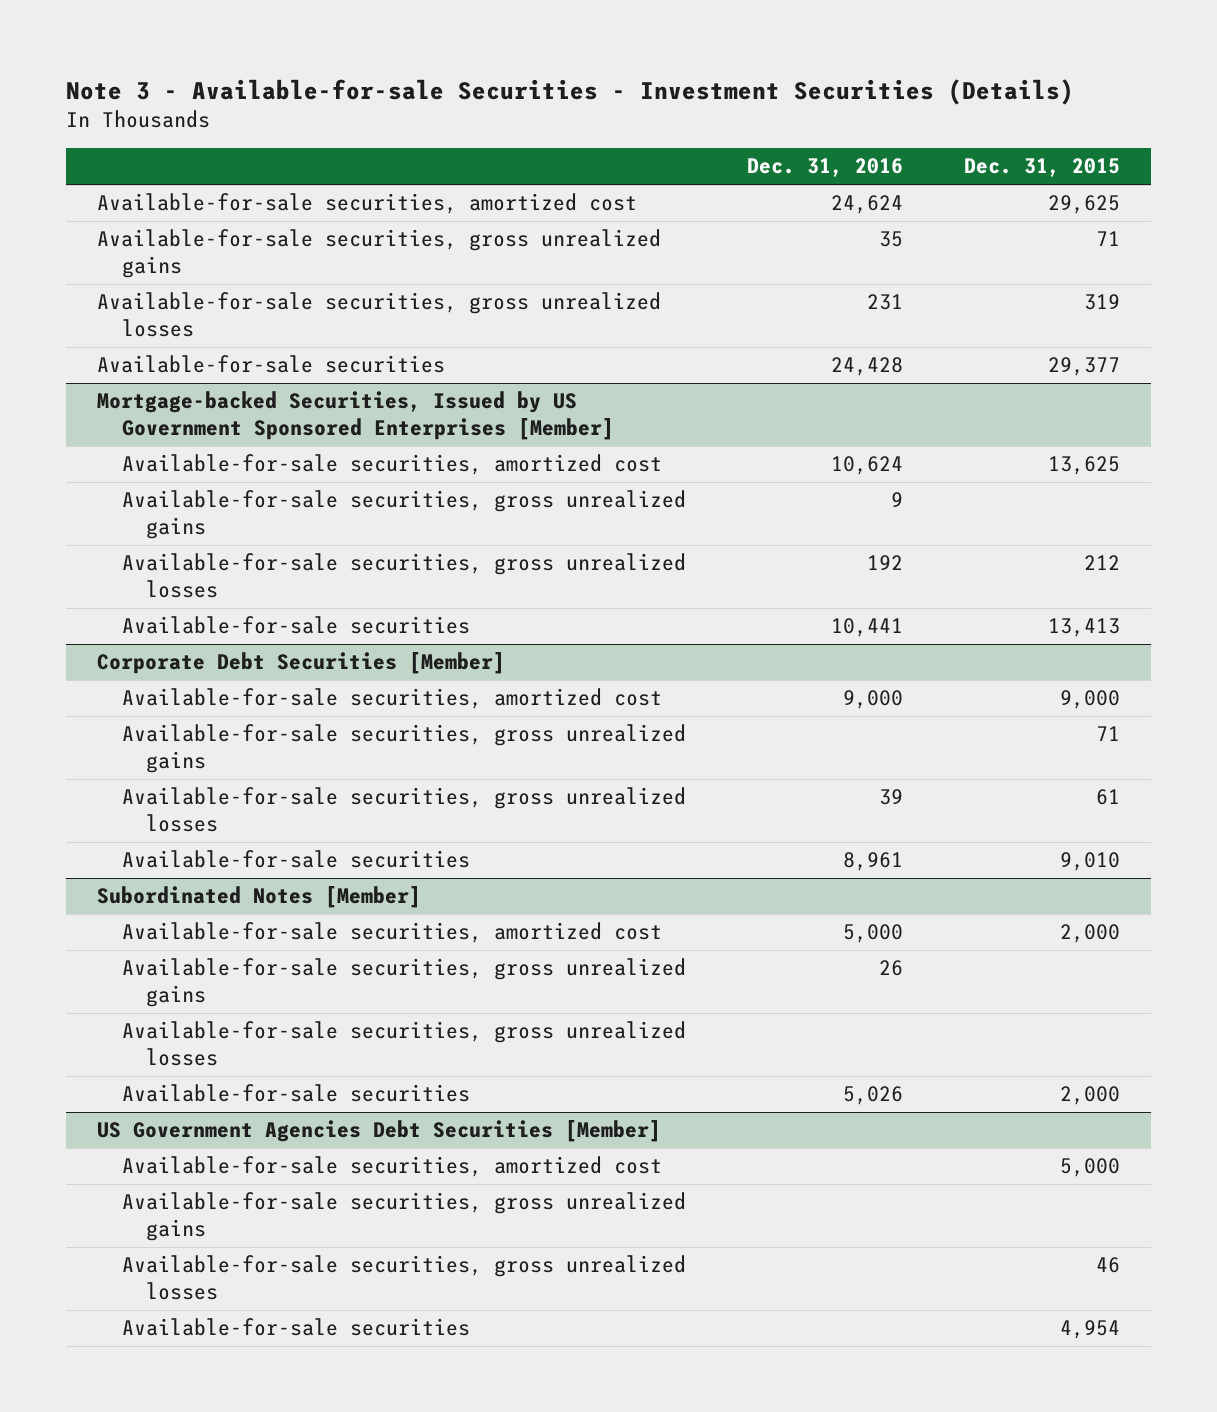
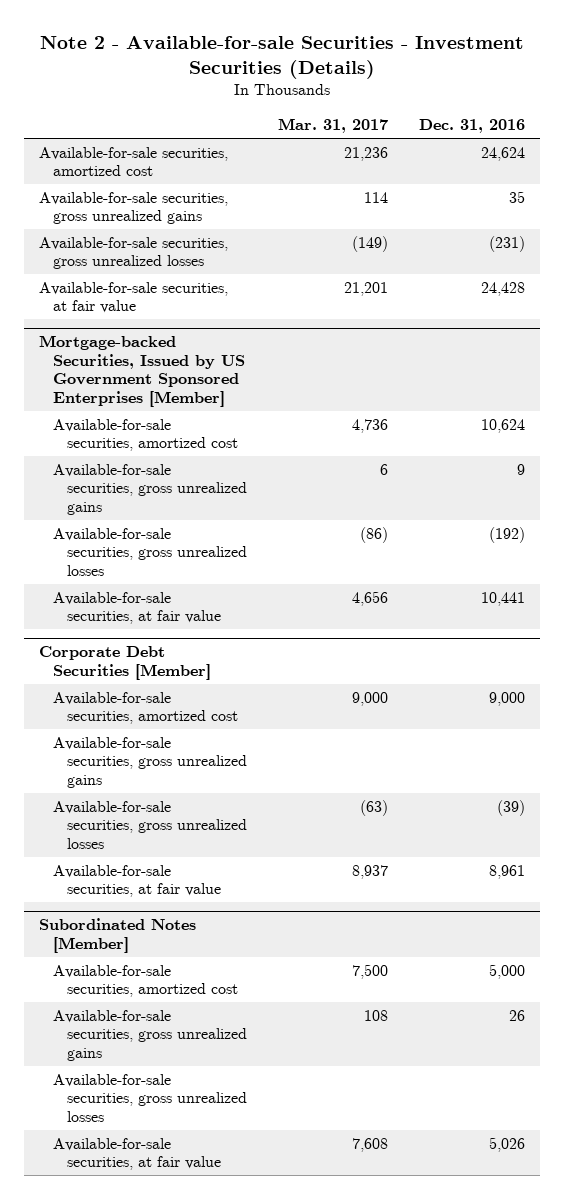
[66,78,1075,105] Note 3 - Available-for-sale Securities - Investment Securities (Details) -> [40,35,525,79] Note 2 - Available-for-sale Securities - Investment Securities (Details)
[963,158,1120,178] Dec. 31, 2015 -> none
none -> [278,118,389,134] Mar. 31, 2017
[866,294,903,311] 231 -> [488,235,525,252] (231)
[97,355,446,374] Available-for-sale securities -> [39,281,229,314] Available-for-sale securities, at fair value
[866,555,903,571] 192 -> [488,526,525,543] (192)
[121,616,470,635] Available-for-sale securities -> [53,591,222,625] Available-for-sale securities, at fair value
[878,789,903,806] 39 -> [496,799,525,816] (39)
[121,850,470,869] Available-for-sale securities -> [53,864,222,898] Available-for-sale securities, at fair value
[97,1120,662,1143] US Government Agencies Debt Securities [Member] -> none
[121,1156,662,1178] Available-for-sale securities, amortized cost -> none
[121,1192,686,1241] Available-for-sale securities, gross unrealized gains -> none
[121,1255,686,1300] Available-for-sale securities, gross unrealized losses -> none
[121,1318,470,1337] Available-for-sale securities -> none
[121,1084,470,1103] Available-for-sale securities -> [53,1137,222,1171] Available-for-sale securities, at fair value

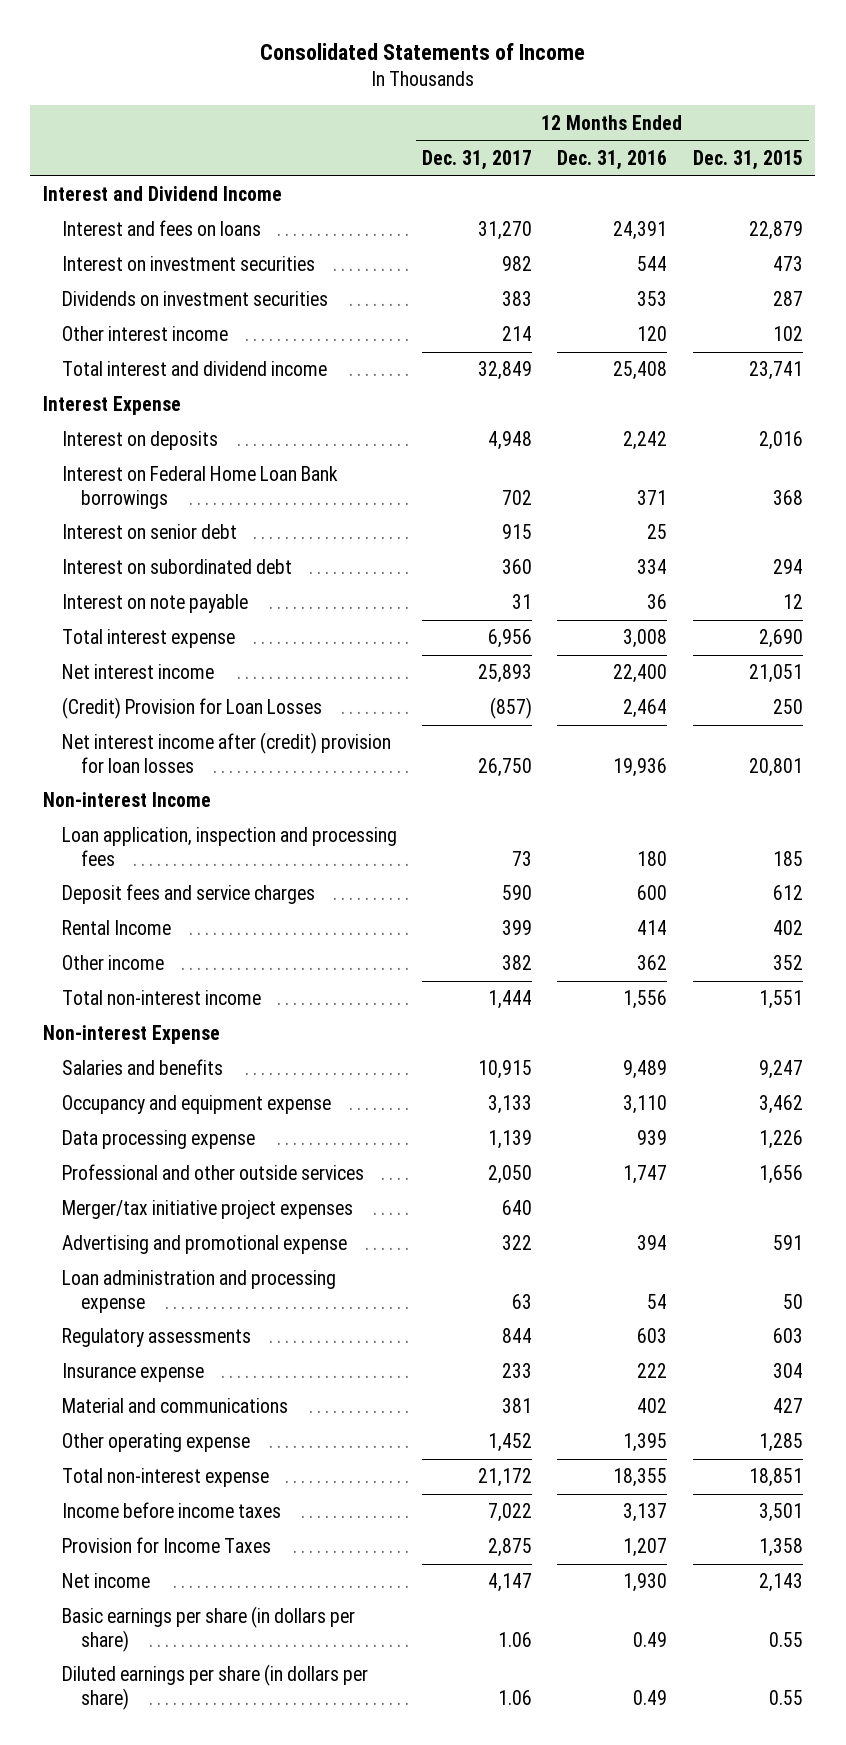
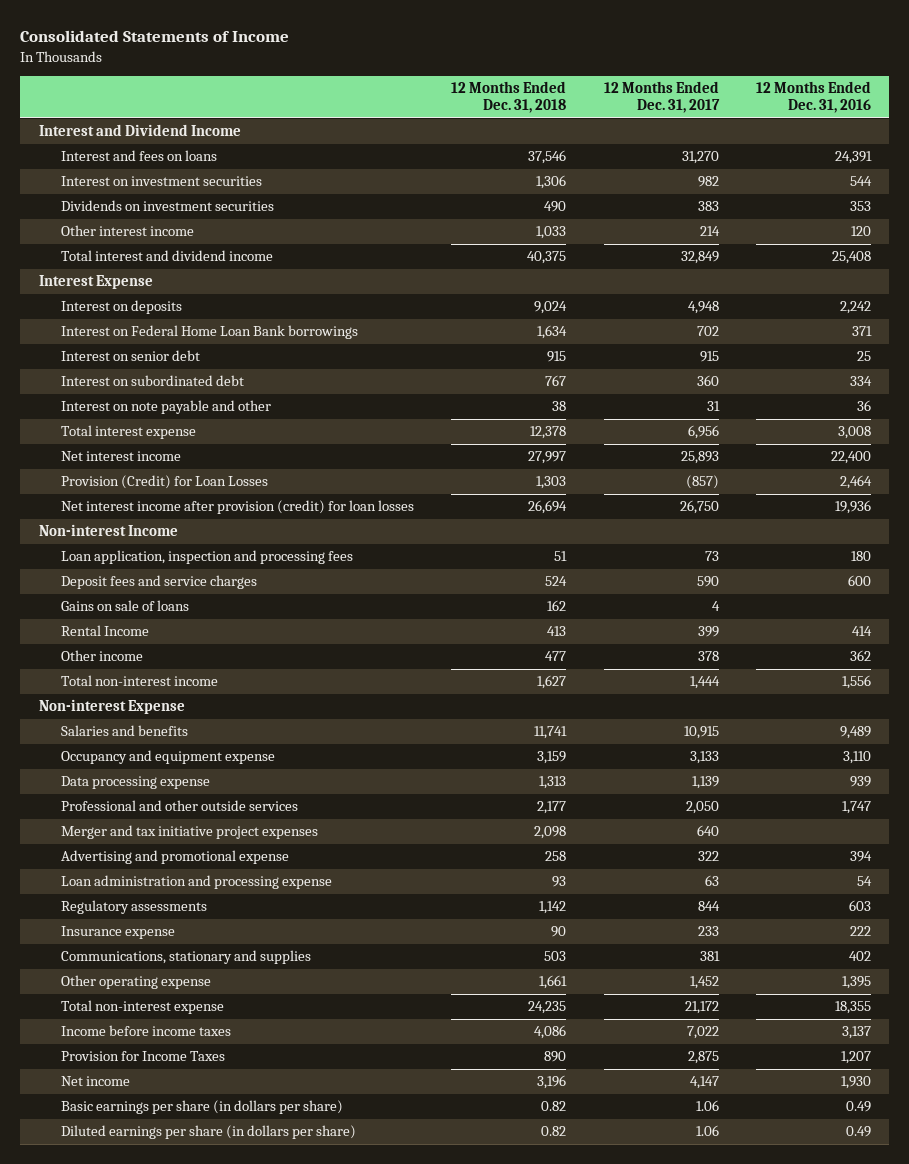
[692,149,803,170] Dec. 31, 2015 -> none
none -> [451,81,567,114] 12 Months Ended Dec. 31, 2018
[61,594,248,614] Interest on note payable -> [61,400,272,415] Interest on note payable and other
[61,697,322,720] (Credit) Provision for Loan Losses -> [61,475,269,490] Provision (Credit) for Loan Losses
[61,732,391,773] Net interest income after (credit) provision for loan losses -> [61,500,415,515] Net interest income after provision (credit) for loan losses
none -> [61,600,190,612] Gains on sale of loans
[502,955,533,971] 382 -> [697,651,719,662] 378
[61,1200,353,1220] Merger/tax initiative project expenses -> [61,825,319,840] Merger and tax initiative project expenses
[61,1398,288,1414] Material and communications -> [61,950,312,965] Communications, stationary and supplies

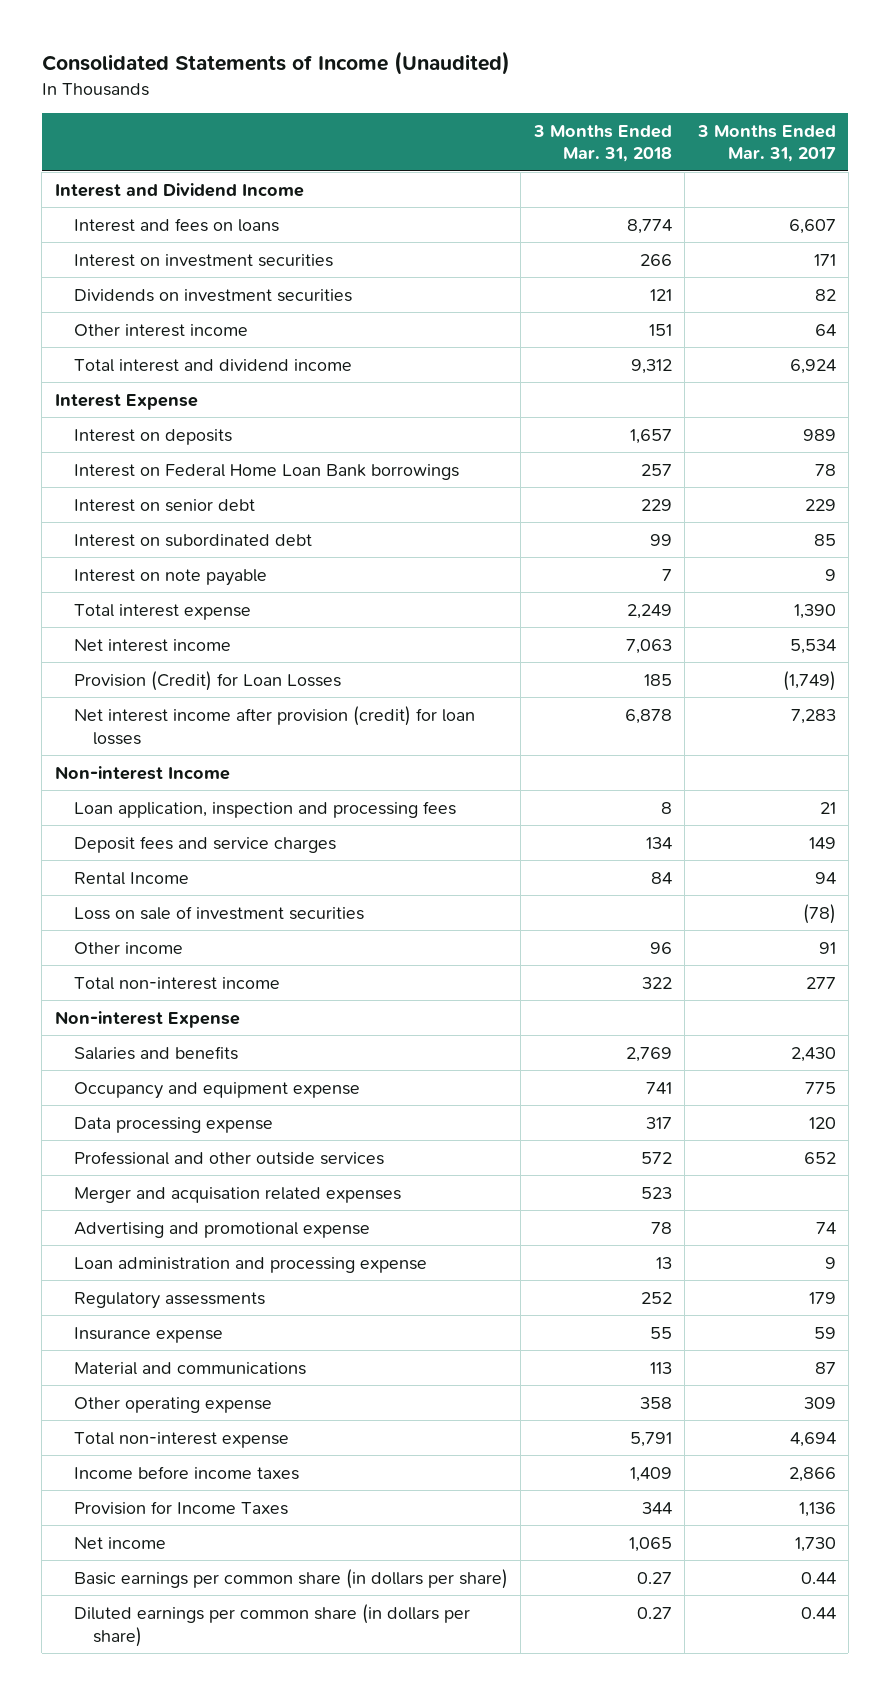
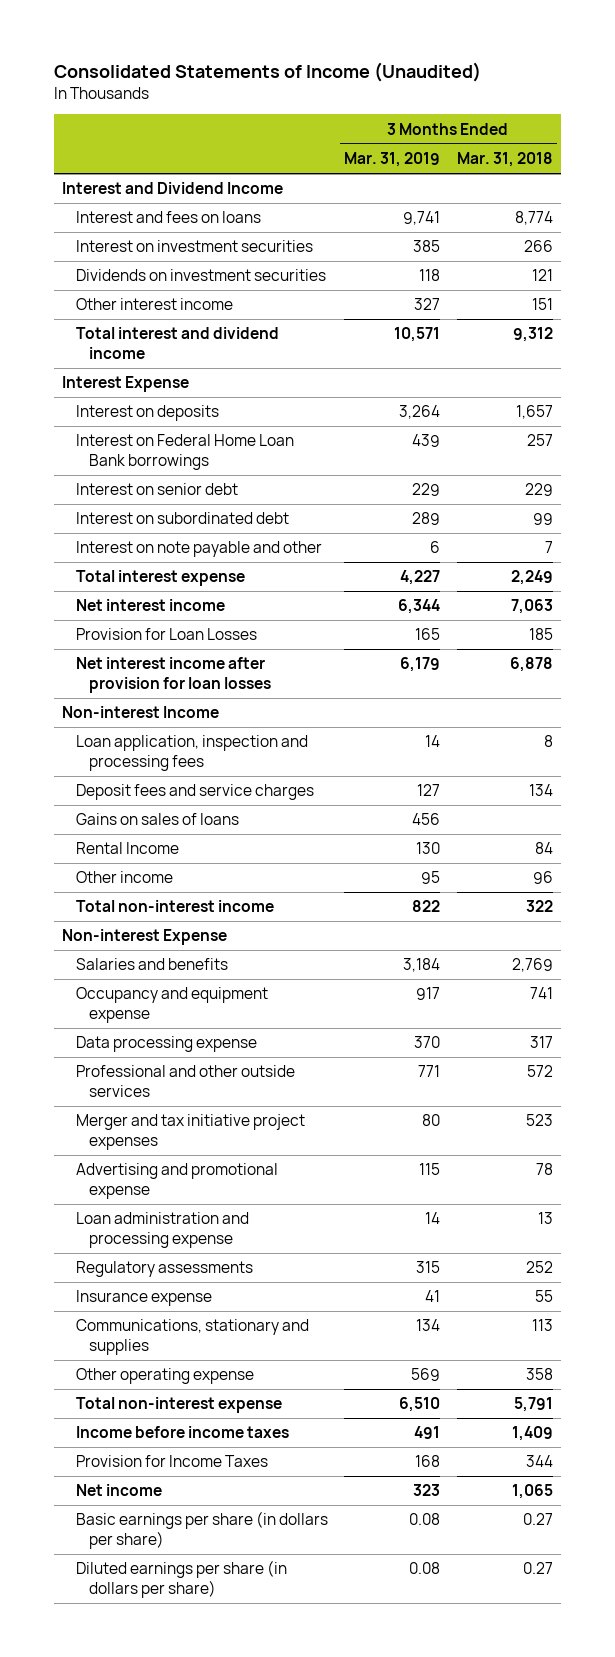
[696,124,836,163] 3 Months Ended Mar. 31, 2017 -> none
none -> [344,152,441,168] Mar. 31, 2019
[73,568,267,586] Interest on note payable -> [75,541,322,558] Interest on note payable and other
[73,670,341,691] Provision (Credit) for Loan Losses -> [75,628,257,641] Provision for Loan Losses
[73,705,475,745] Net interest income after provision (credit) for loan losses -> [75,657,272,693] Net interest income after provision for loan losses
none -> [75,813,239,826] Gains on sales of loans
[73,905,364,920] Loss on sale of investment securities -> none
[73,1186,401,1203] Merger and acquisation related expenses -> [75,1114,305,1150] Merger and tax initiative project expenses
[73,1361,306,1375] Material and communications -> [75,1319,309,1355] Communications, stationary and supplies
[73,1568,508,1589] Basic earnings per common share (in dollars per share) -> [75,1511,328,1549] Basic earnings per share (in dollars per share)
[73,1603,470,1647] Diluted earnings per common share (in dollars per share) -> [75,1560,287,1598] Diluted earnings per share (in dollars per share)

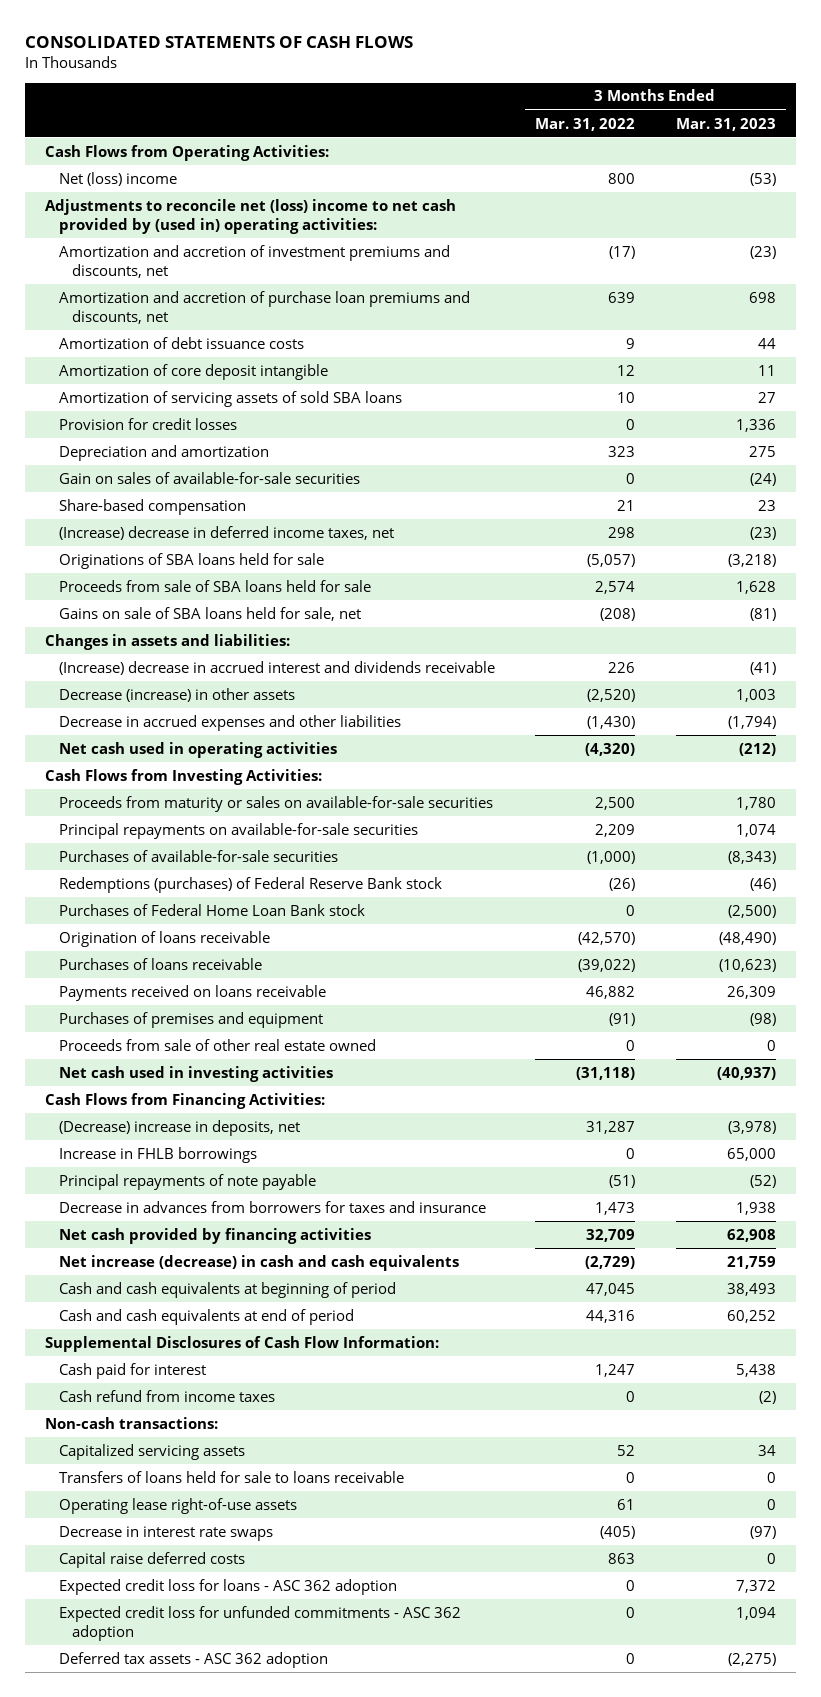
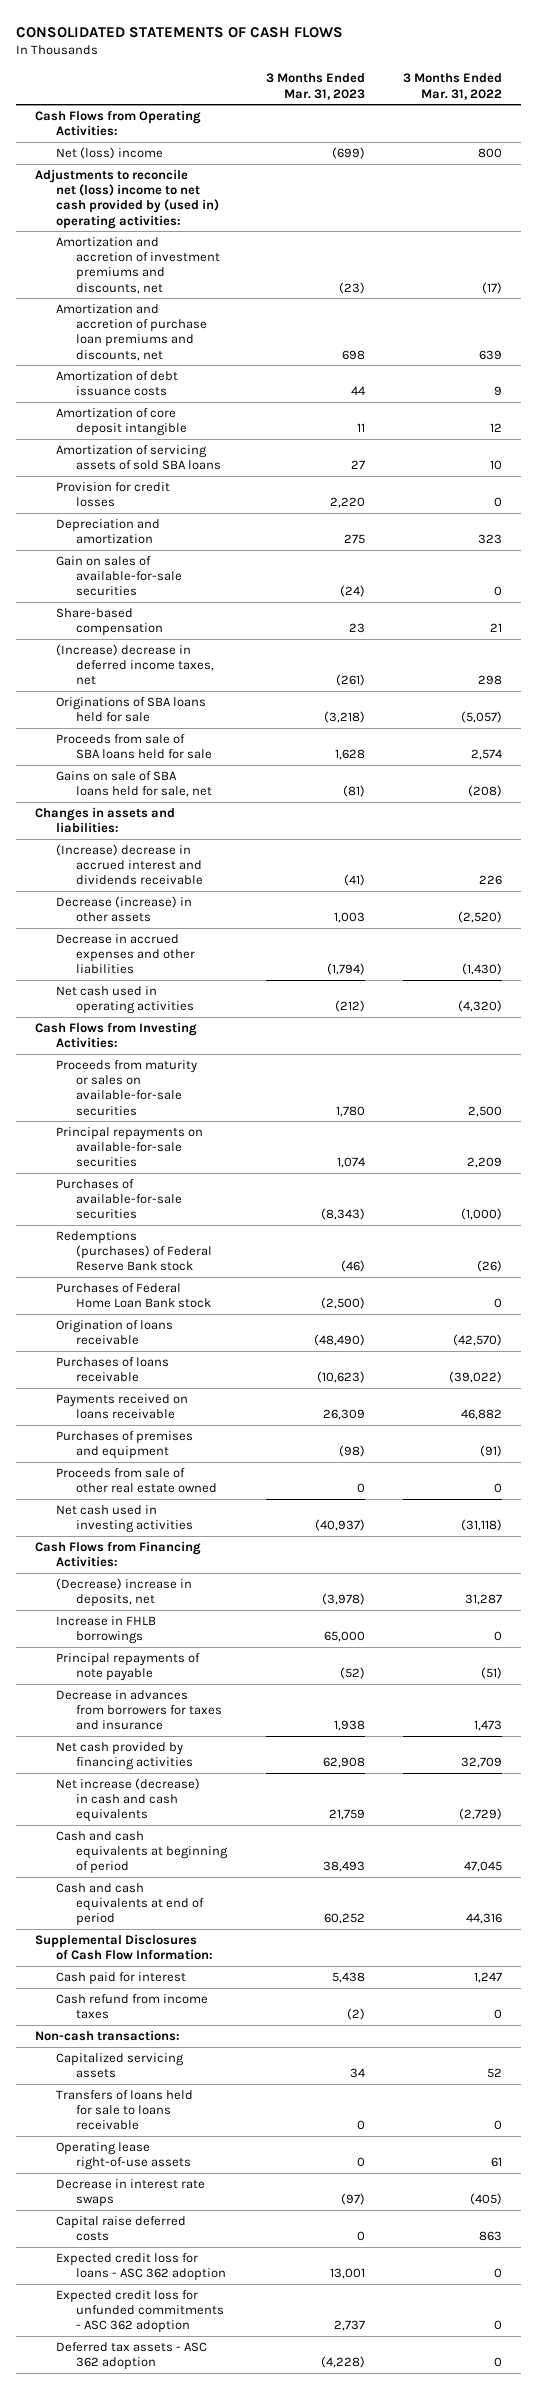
[749,172,776,186] (53) -> [331,146,365,159] (699)
[735,418,776,432] 1,336 -> [329,497,365,509] 2,220
[749,526,776,540] (23) -> [335,674,365,687] (261)
[735,1579,776,1593] 7,372 -> [329,2268,365,2280] 13,001
[735,1606,776,1620] 1,094 -> [333,2320,365,2332] 2,737
[727,1652,776,1666] (2,275) -> [320,2356,365,2369] (4,228)

